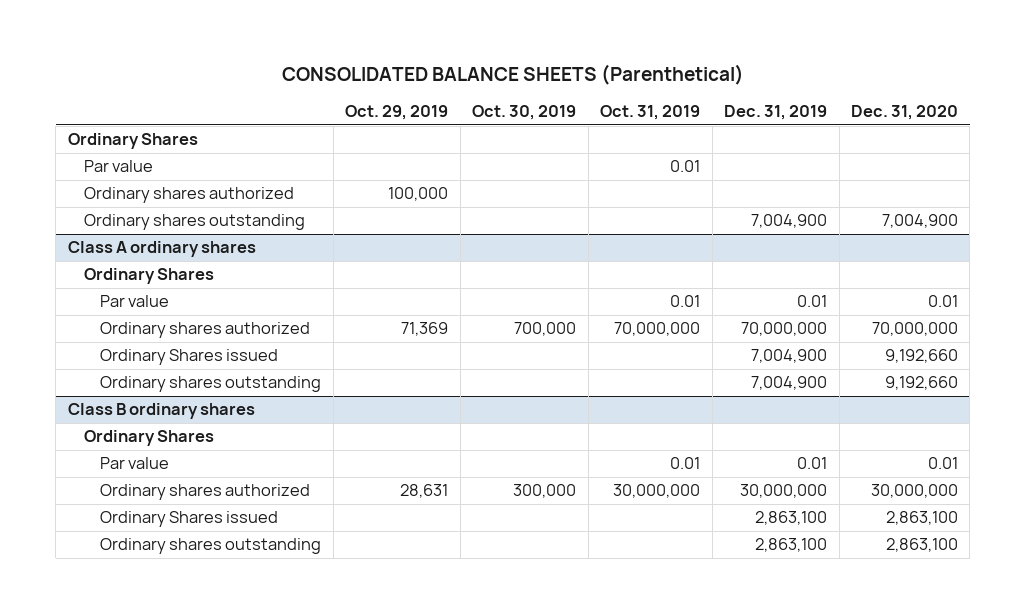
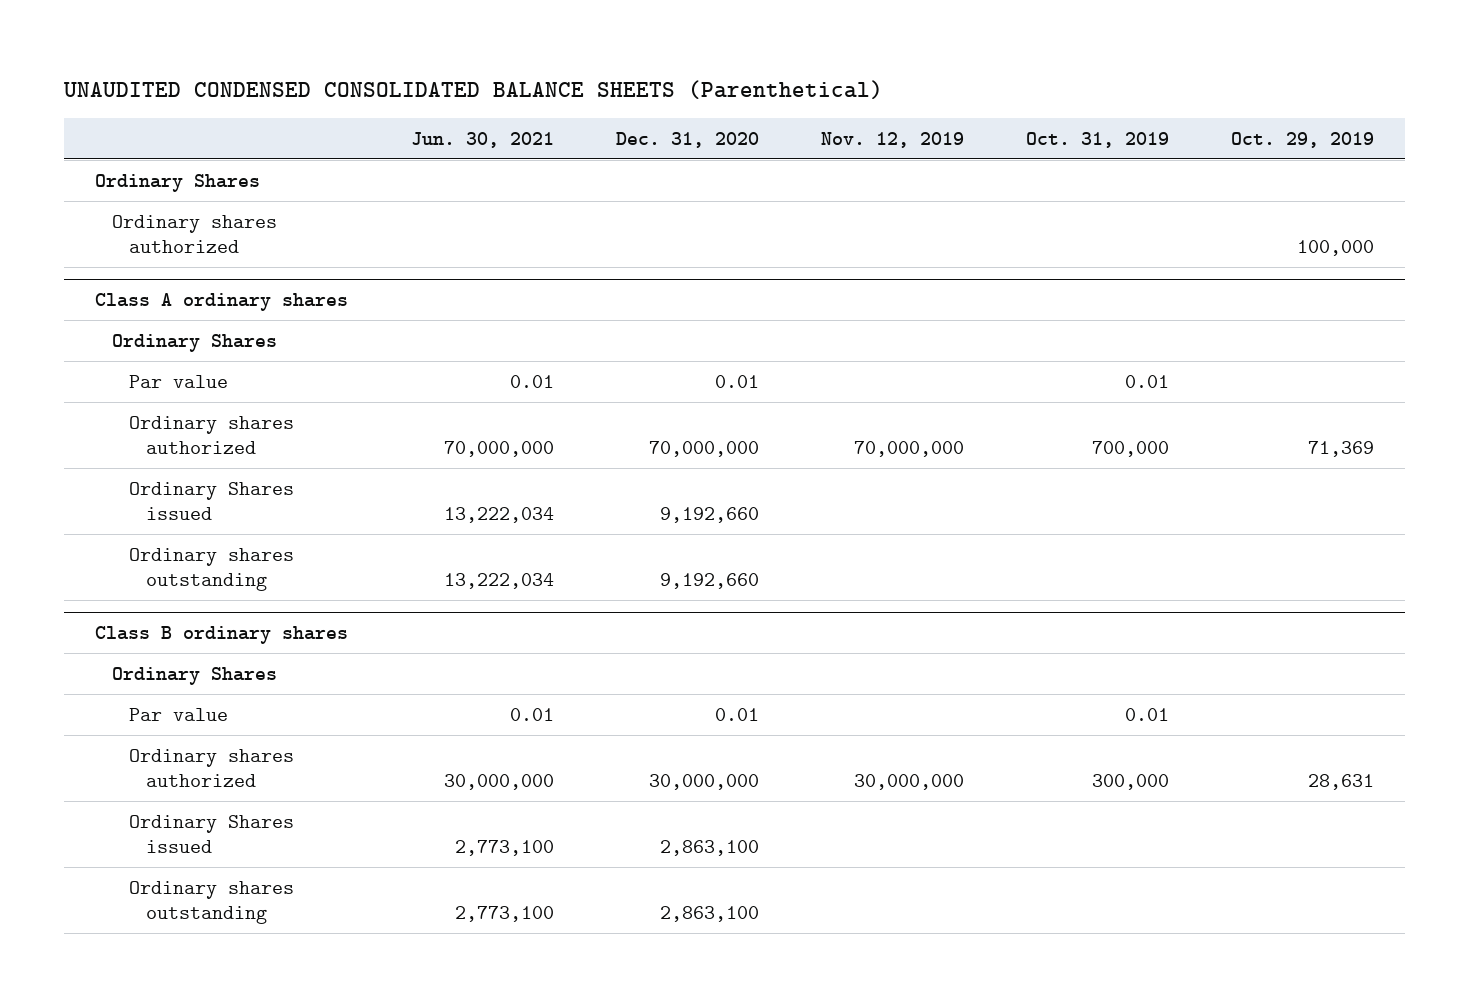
[281,64,744,86] CONSOLIDATED BALANCE SHEETS (Parenthetical) -> [63,79,884,99] UNAUDITED CONDENSED CONSOLIDATED BALANCE SHEETS (Parenthetical)
[472,105,577,121] Oct. 30, 2019 -> none
[724,105,828,121] Dec. 31, 2019 -> none
none -> [410,131,554,148] Jun. 30, 2021
none -> [821,131,965,148] Nov. 12, 2019
[84,160,154,173] Par value -> none
[84,214,306,231] Ordinary shares outstanding -> none
[614,322,701,337] 70,000,000 -> [1092,440,1170,457] 700,000
[613,484,701,499] 30,000,000 -> [1092,773,1170,790] 300,000

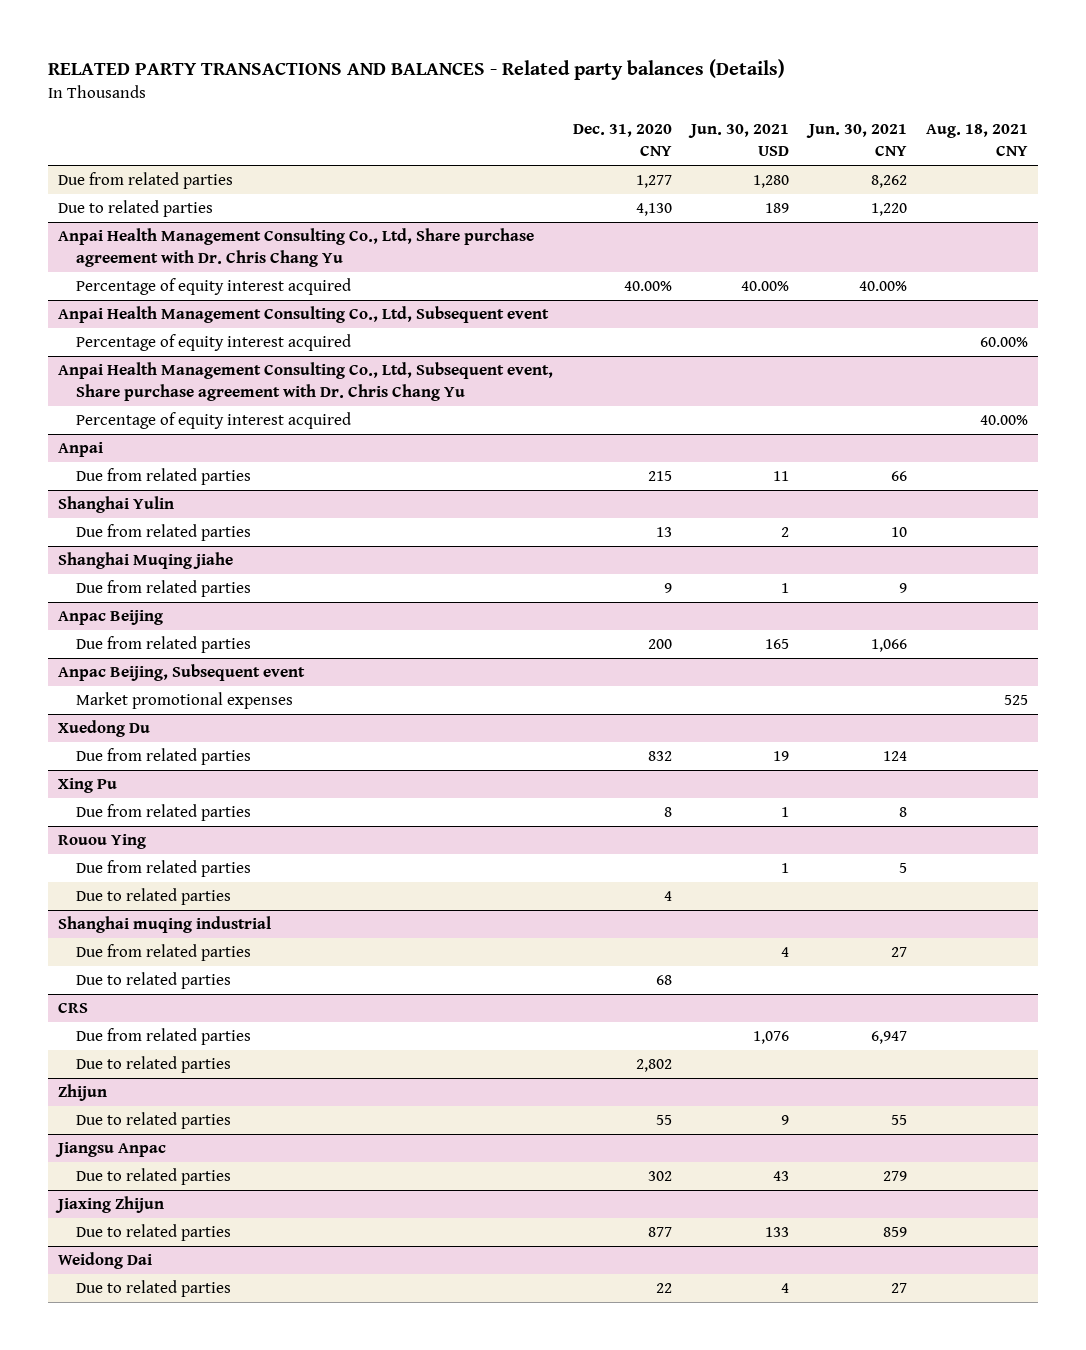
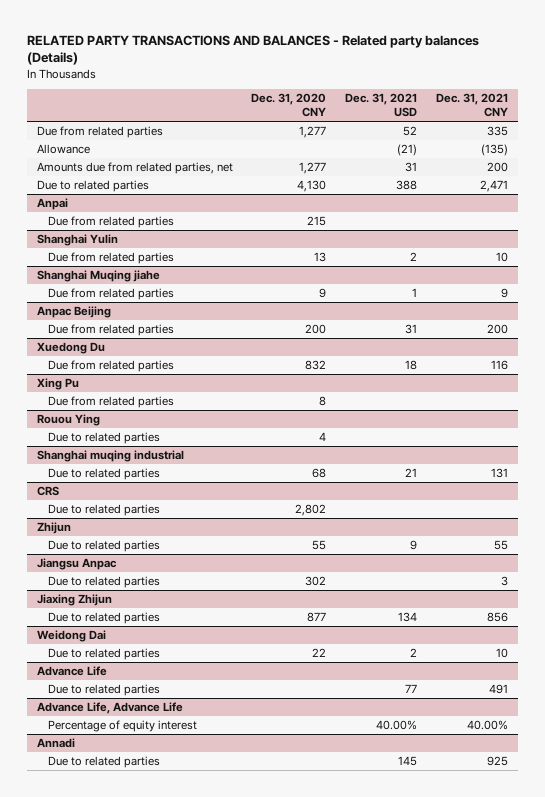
[688,124,790,157] Jun. 30, 2021 USD -> none
[805,124,907,157] Jun. 30, 2021 CNY -> none
[925,124,1028,157] Aug. 18, 2021 CNY -> none
none -> [345,93,418,118] Dec. 31, 2021 USD
none -> [436,93,509,118] Dec. 31, 2021 CNY
none -> [36,144,90,155] Allowance
none -> [36,162,233,175] Amounts due from related parties, net
[58,228,535,268] Anpai Health Management Consulting Co., Ltd, Share purchase agreement with Dr. Chris Chang Yu -> none
[75,278,351,296] Percentage of equity interest acquired -> none
[58,306,550,324] Anpai Health Management Consulting Co., Ltd, Subsequent event -> none
[75,334,351,352] Percentage of equity interest acquired -> none
[58,362,554,402] Anpai Health Management Consulting Co., Ltd, Subsequent event, Share purchase agreement with Dr. Chris Chang Yu -> none
[75,412,351,430] Percentage of equity interest acquired -> none
[58,664,306,682] Anpac Beijing, Subsequent event -> none
[75,692,293,710] Market promotional expenses -> none
[75,860,251,878] Due from related parties -> none
[75,944,251,962] Due from related parties -> none
[75,1028,251,1046] Due from related parties -> none
none -> [36,666,107,677] Advance Life
none -> [48,684,161,697] Due to related parties
none -> [36,702,183,715] Advance Life, Advance Life
none -> [48,720,198,733] Percentage of equity interest
none -> [36,738,75,749] Annadi
none -> [48,756,161,769] Due to related parties

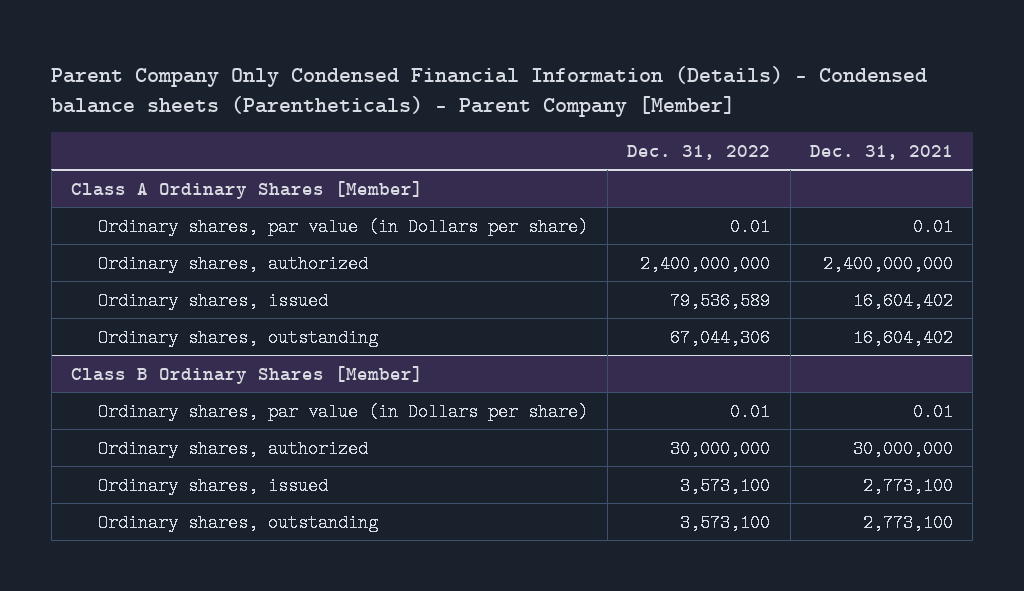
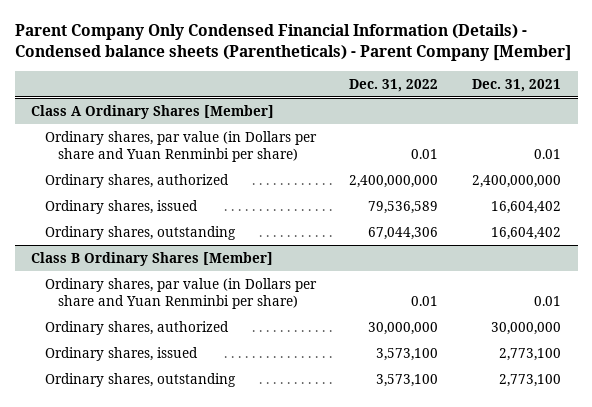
[97,217,588,236] Ordinary shares, par value (in Dollars per share) -> [44,130,317,162] Ordinary shares, par value (in Dollars per share and Yuan Renminbi per share)
[97,402,588,421] Ordinary shares, par value (in Dollars per share) -> [44,277,317,309] Ordinary shares, par value (in Dollars per share and Yuan Renminbi per share)

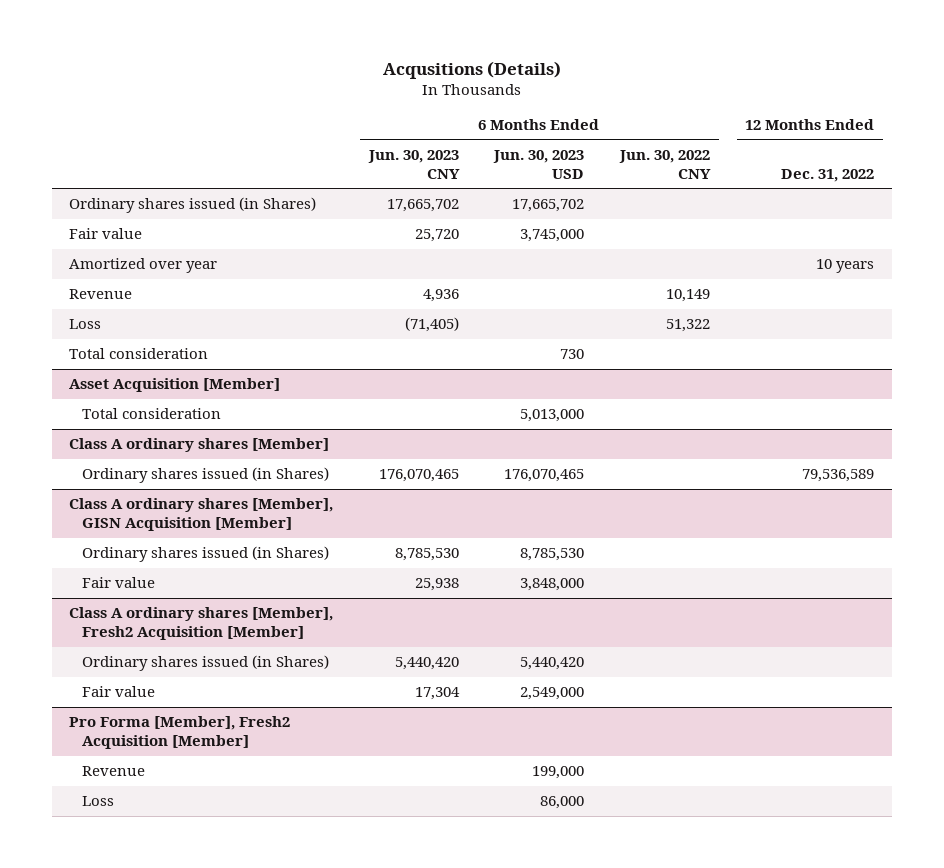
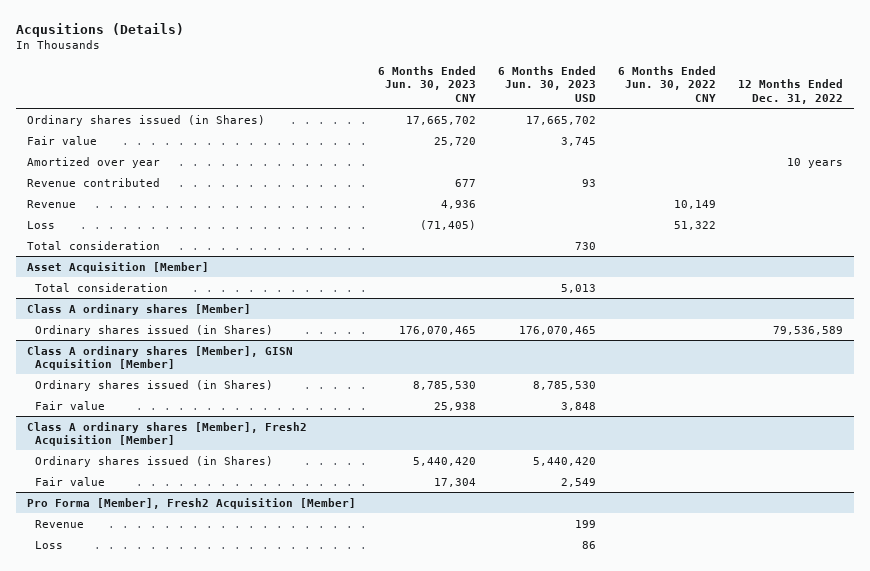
[520,229,585,243] 3,745,000 -> [560,136,596,146] 3,745
none -> [27,177,161,187] Revenue contributed
[520,409,585,423] 5,013,000 -> [560,283,596,293] 5,013
[520,578,585,592] 3,848,000 -> [560,401,596,411] 3,848
[520,687,585,701] 2,549,000 -> [560,477,596,487] 2,549
[532,766,585,780] 199,000 -> [574,519,596,528] 199
[540,796,585,810] 86,000 -> [581,540,596,549] 86

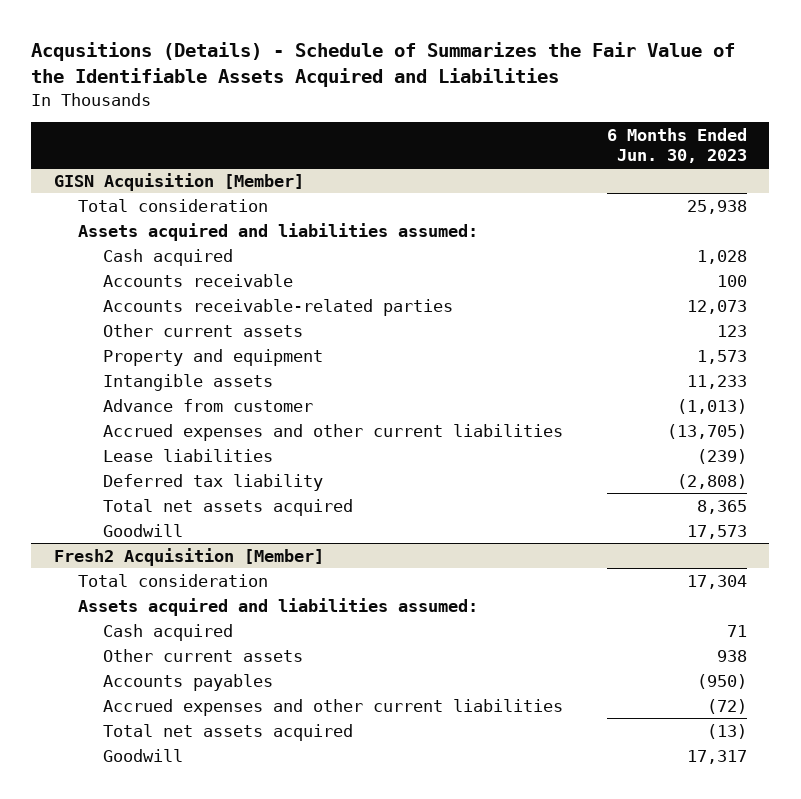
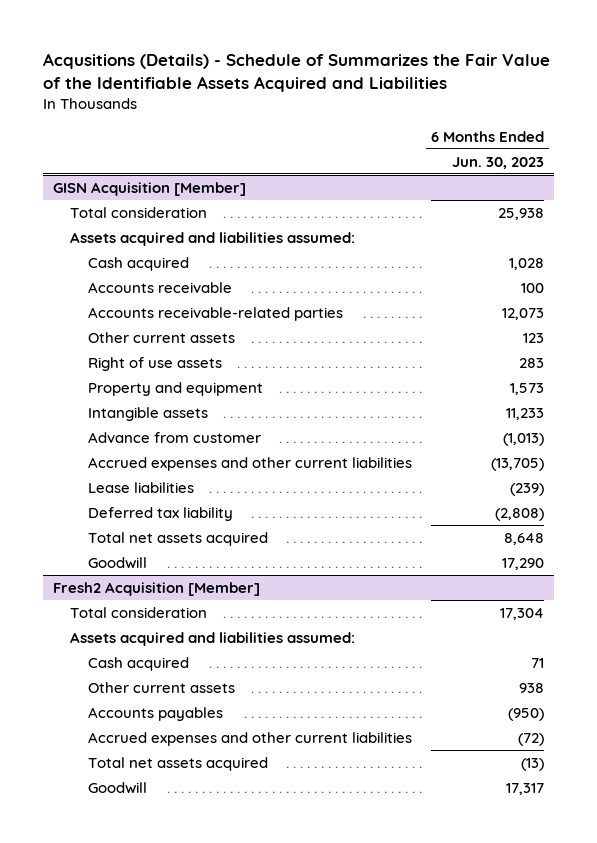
none -> [88,356,223,371] Right of use assets
[697,499,748,514] 8,365 -> [504,532,545,545] 8,648
[687,524,748,539] 17,573 -> [502,557,545,570] 17,290

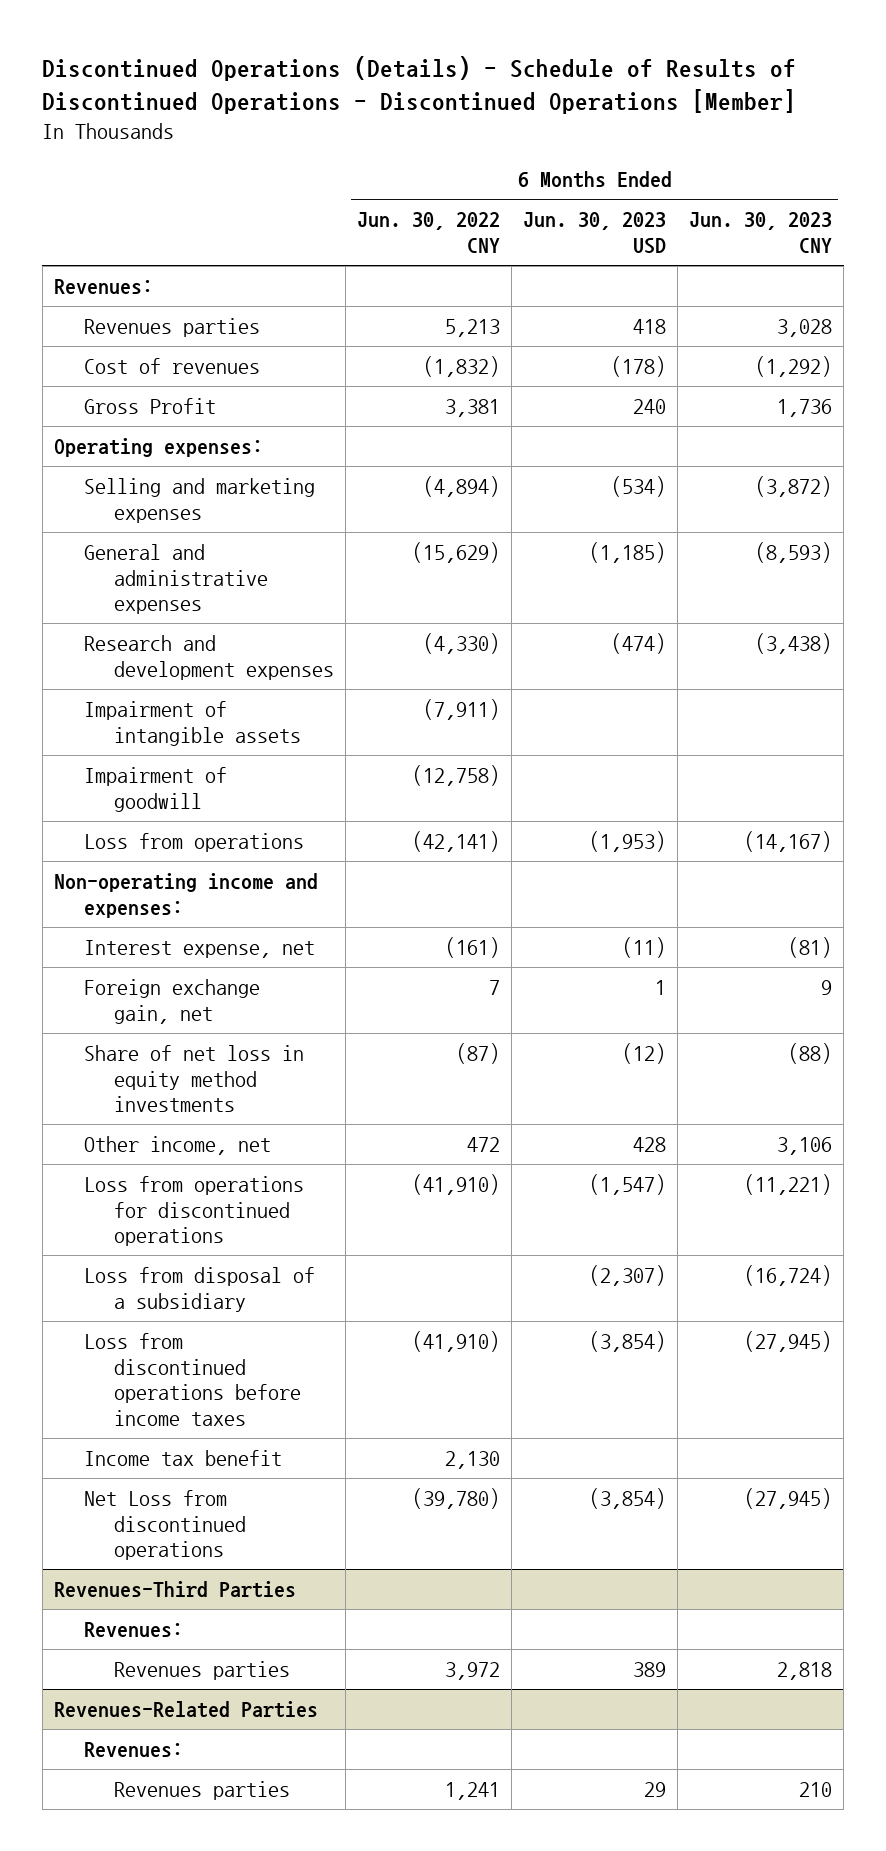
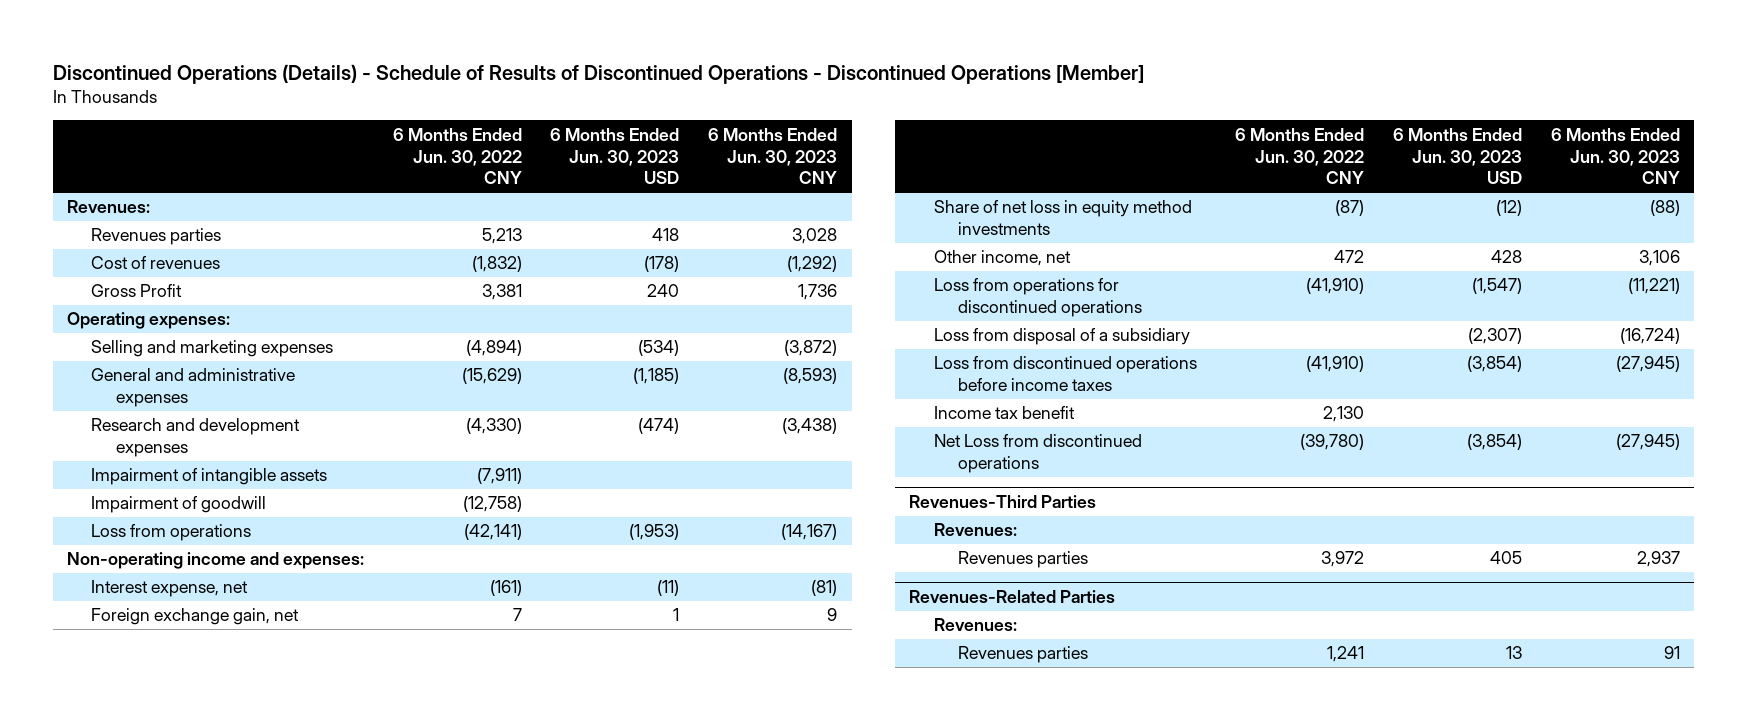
[633,1661,667,1677] 389 -> [1489,551,1522,565] 405
[777,1661,833,1680] 2,818 -> [1636,551,1680,568] 2,937
[644,1781,667,1797] 29 -> [1505,646,1522,660] 13
[799,1781,833,1797] 210 -> [1663,646,1680,660] 91

